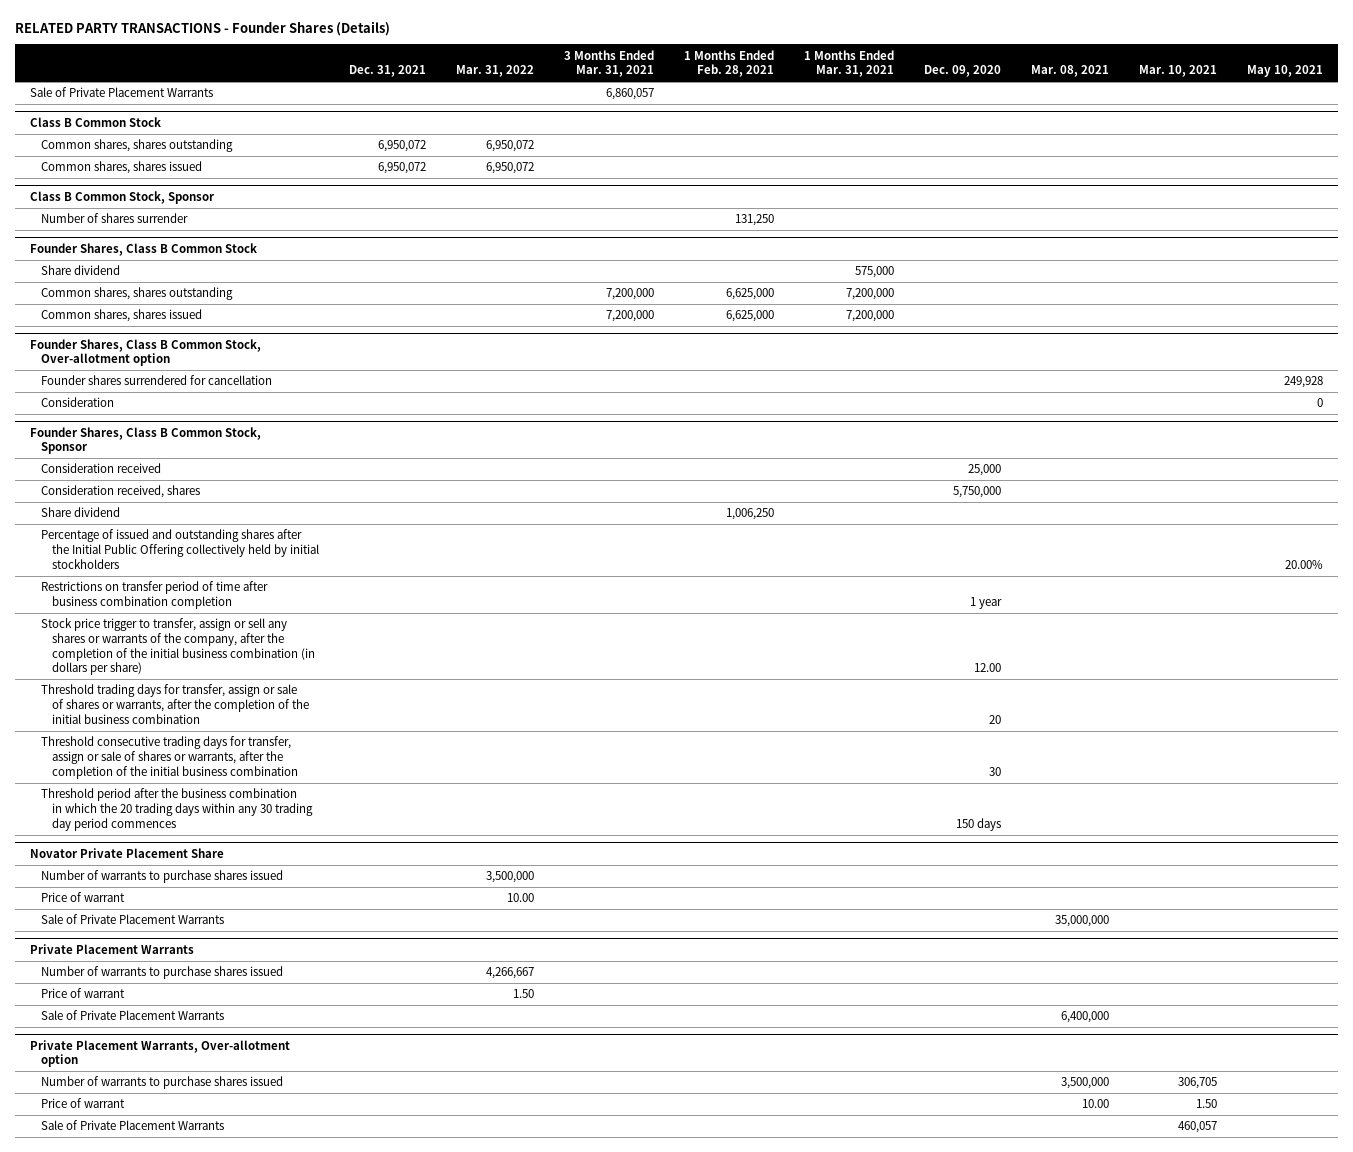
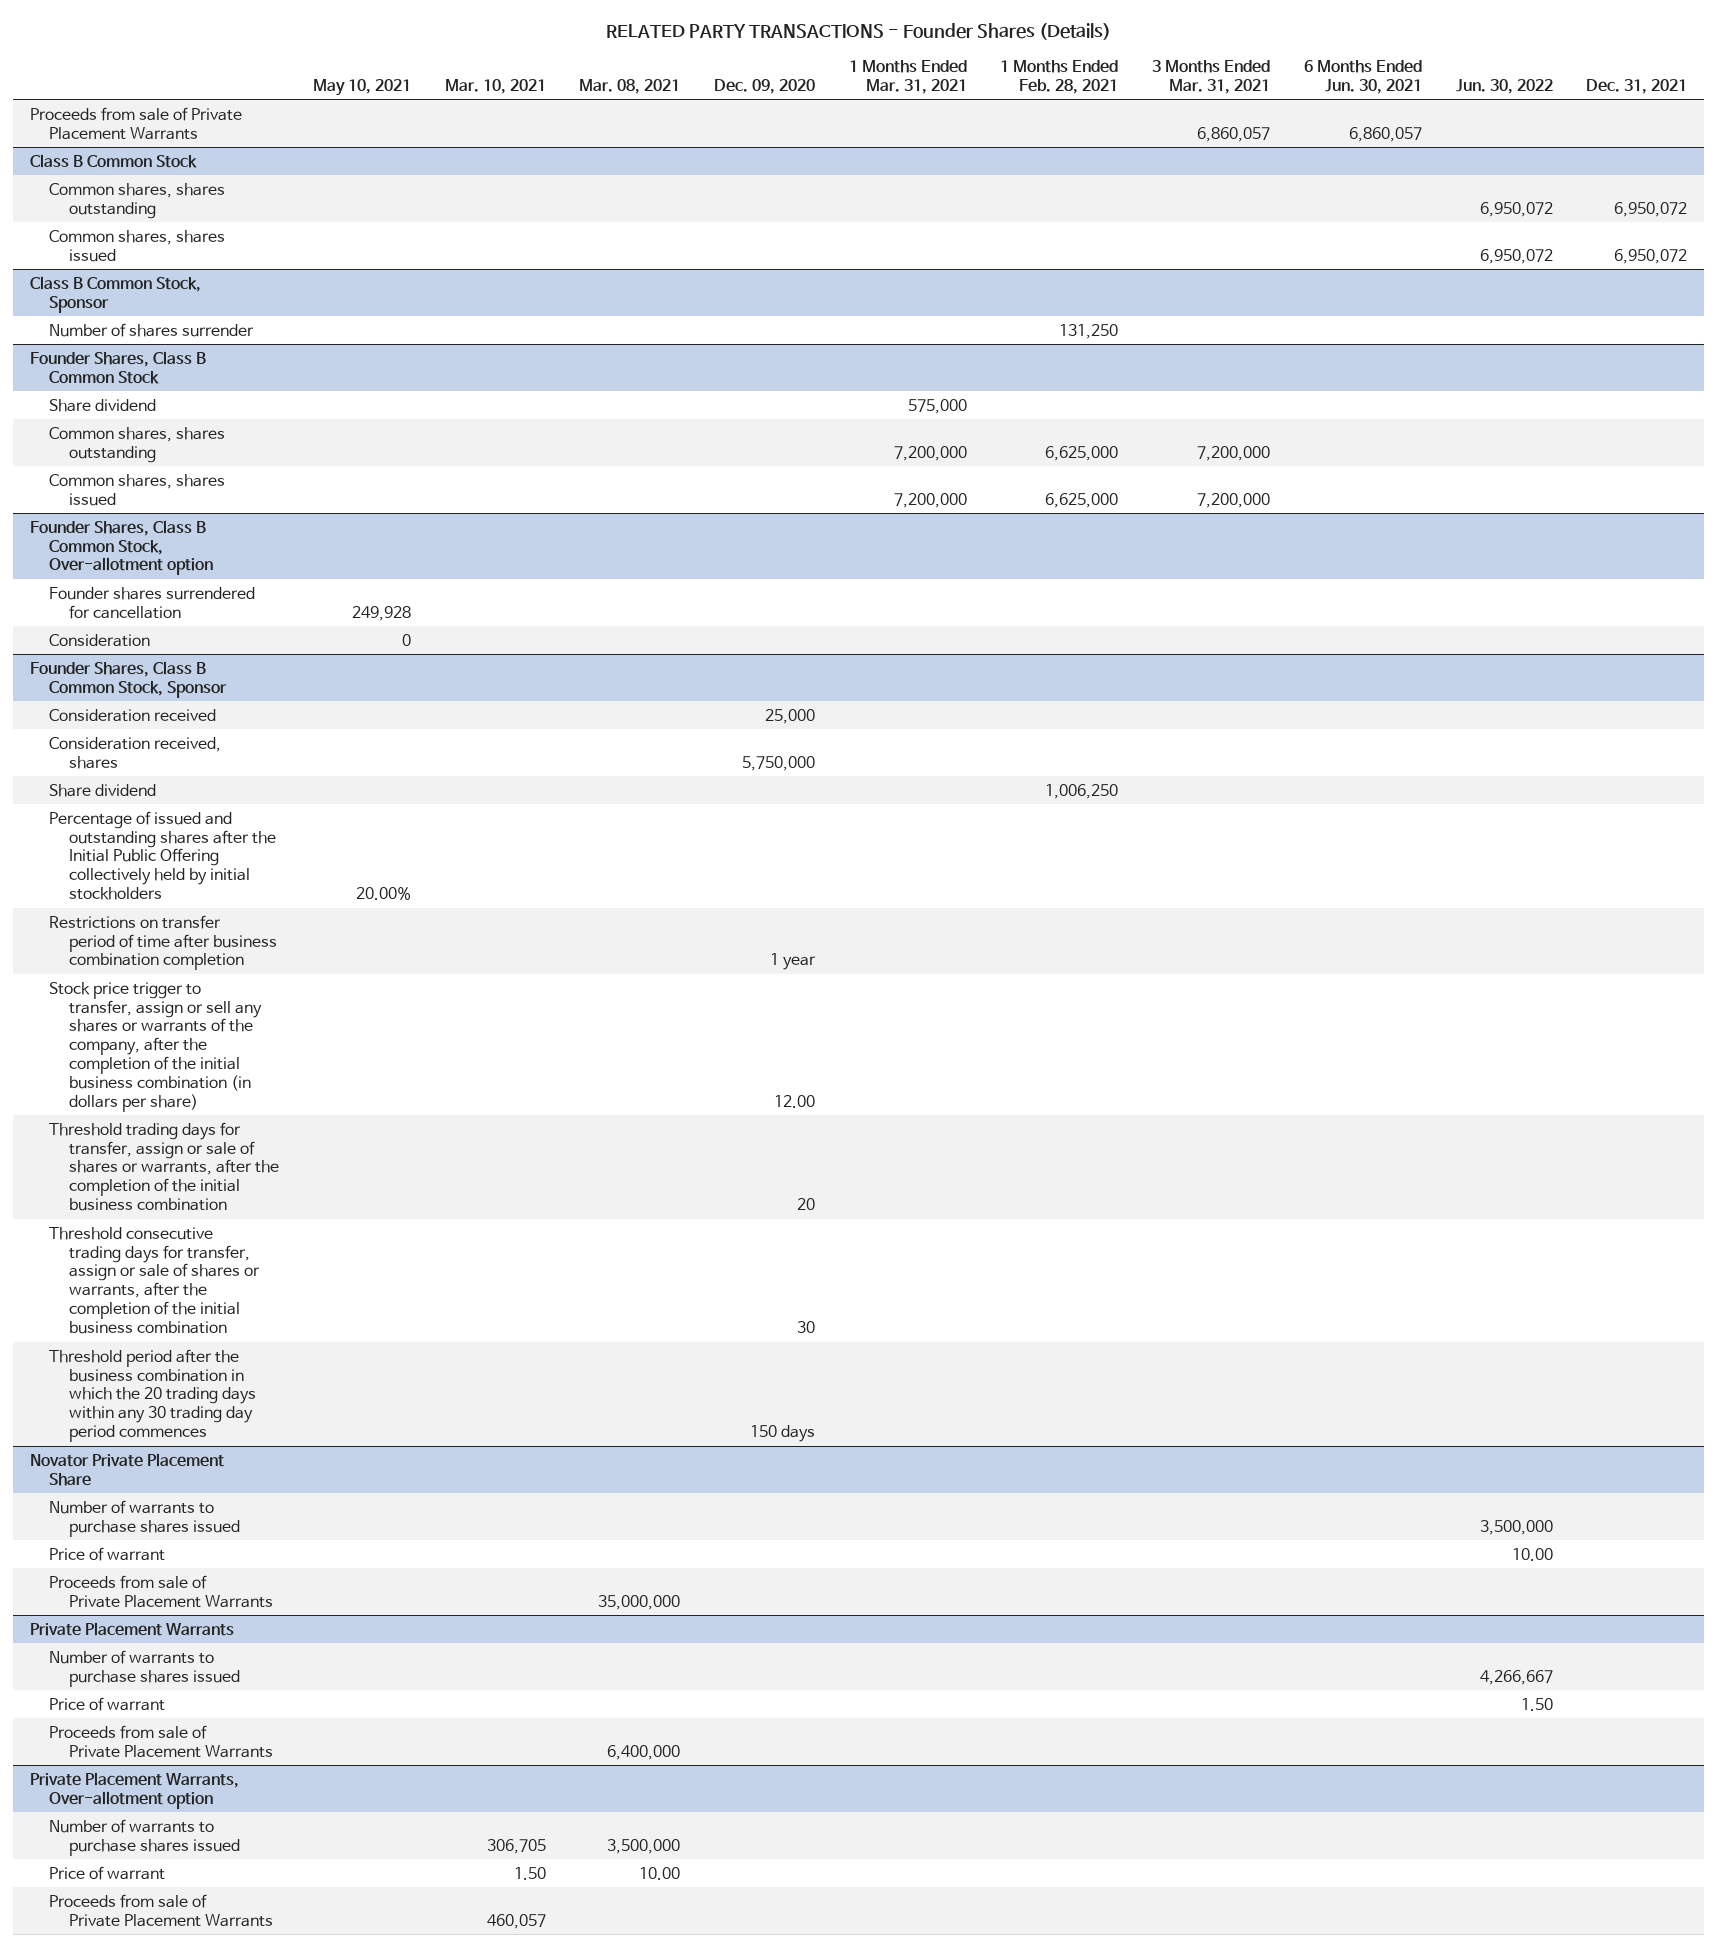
[455,65,534,78] Mar. 31, 2022 -> none
none -> [1303,59,1422,94] 6 Months Ended Jun. 30, 2021
none -> [1455,78,1553,94] Jun. 30, 2022
[30,87,214,98] Sale of Private Placement Warrants -> [29,106,242,140] Proceeds from sale of Private Placement Warrants
[41,914,225,925] Sale of Private Placement Warrants -> [49,1574,274,1608] Proceeds from sale of Private Placement Warrants
[41,1010,225,1021] Sale of Private Placement Warrants -> [49,1724,274,1758] Proceeds from sale of Private Placement Warrants
[41,1120,225,1131] Sale of Private Placement Warrants -> [49,1893,274,1927] Proceeds from sale of Private Placement Warrants

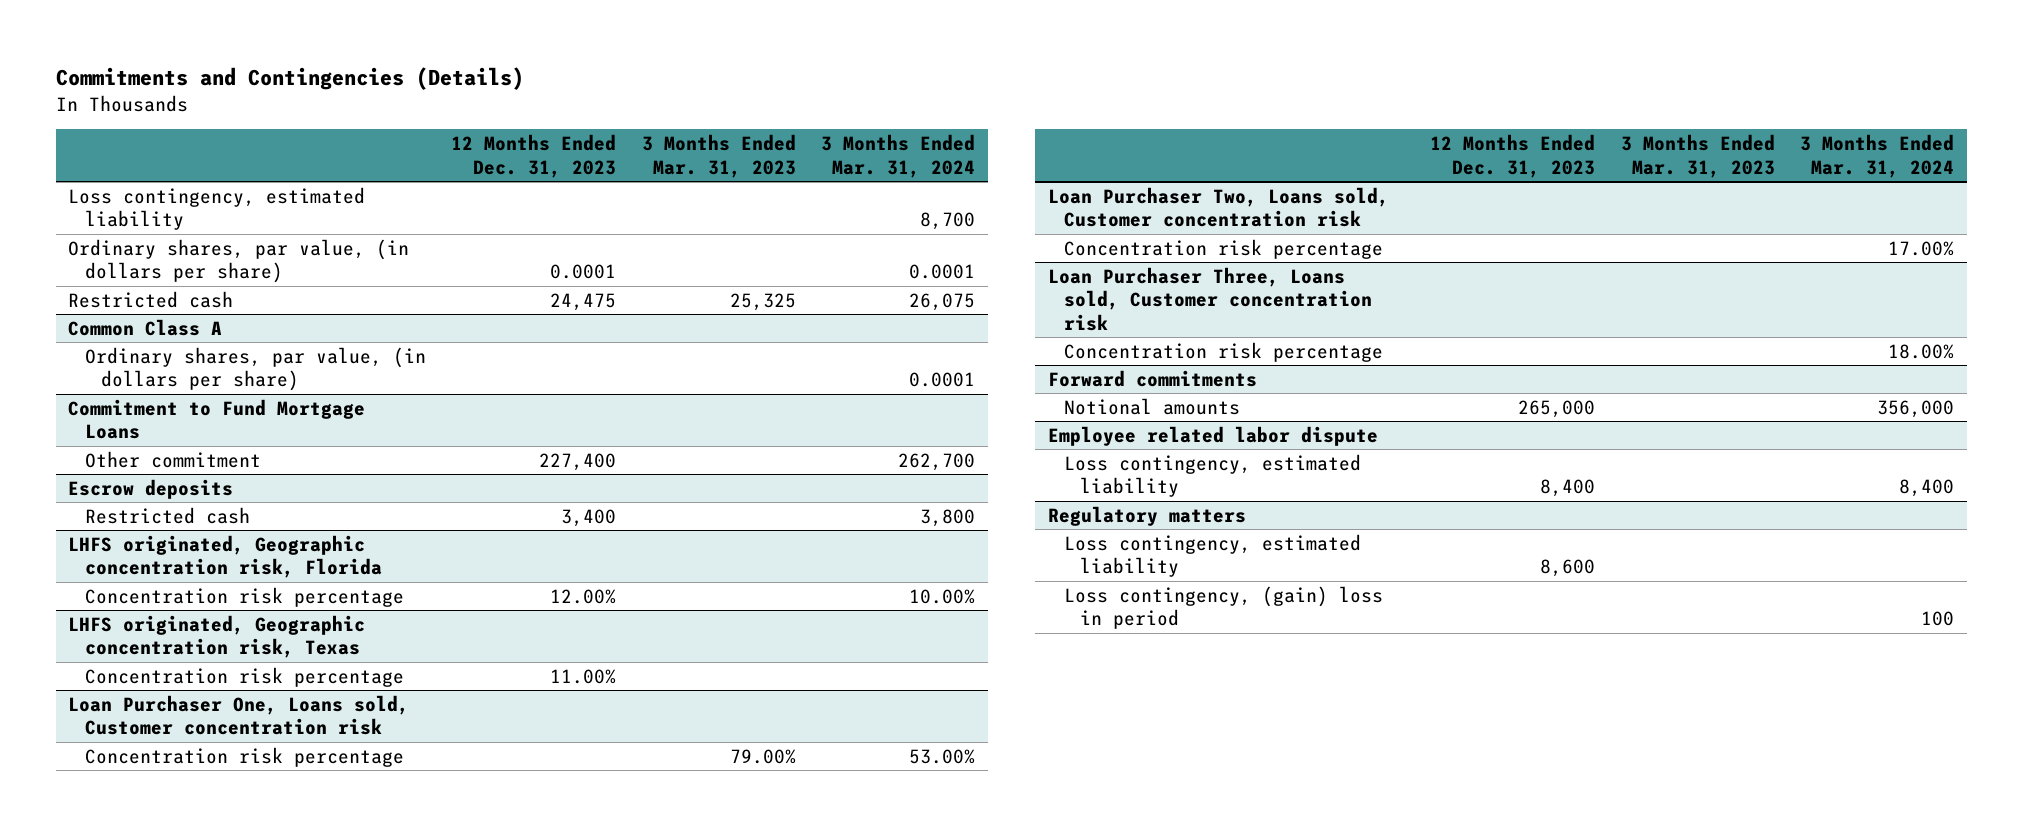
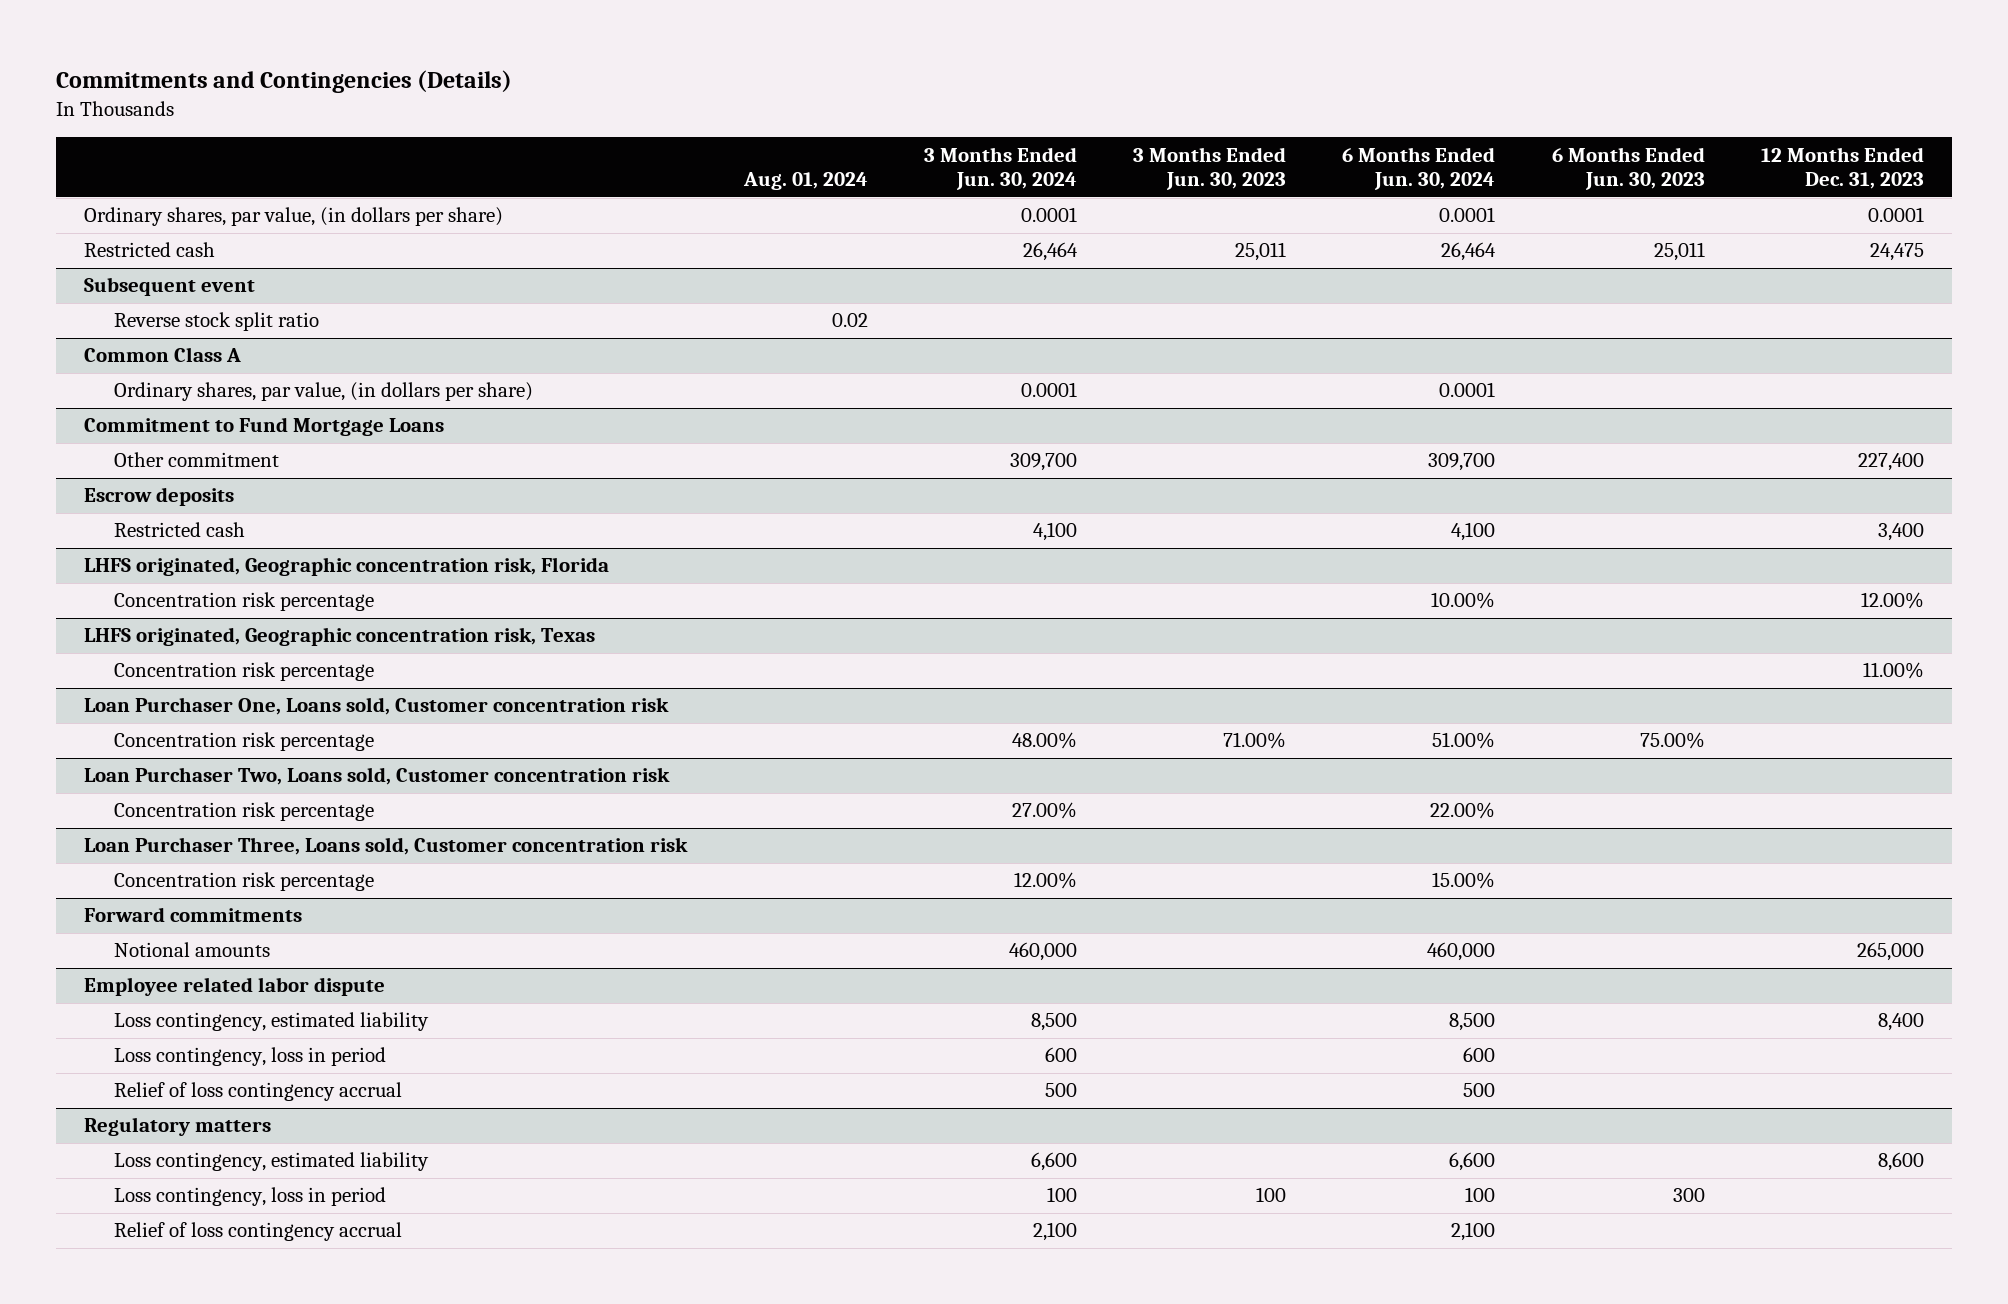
[641,134,796,178] 3 Months Ended Mar. 31, 2023 -> none
[821,134,976,178] 3 Months Ended Mar. 31, 2024 -> none
none -> [742,172,868,191] Aug. 01, 2024
none -> [923,146,1077,191] 3 Months Ended Jun. 30, 2024
none -> [1133,146,1287,191] 3 Months Ended Jun. 30, 2023
none -> [1342,146,1496,191] 6 Months Ended Jun. 30, 2024
none -> [1551,146,1705,191] 6 Months Ended Jun. 30, 2023
[68,186,366,231] Loss contingency, estimated liability -> none
none -> [84,277,256,297] Subsequent event
none -> [113,312,319,332] Reverse stock split ratio
none -> [113,1047,386,1067] Loss contingency, loss in period
none -> [113,1082,402,1102] Relief of loss contingency accrual
[1063,585,1383,630] Loss contingency, (gain) loss in period -> [113,1187,386,1207] Loss contingency, loss in period
none -> [113,1222,402,1242] Relief of loss contingency accrual

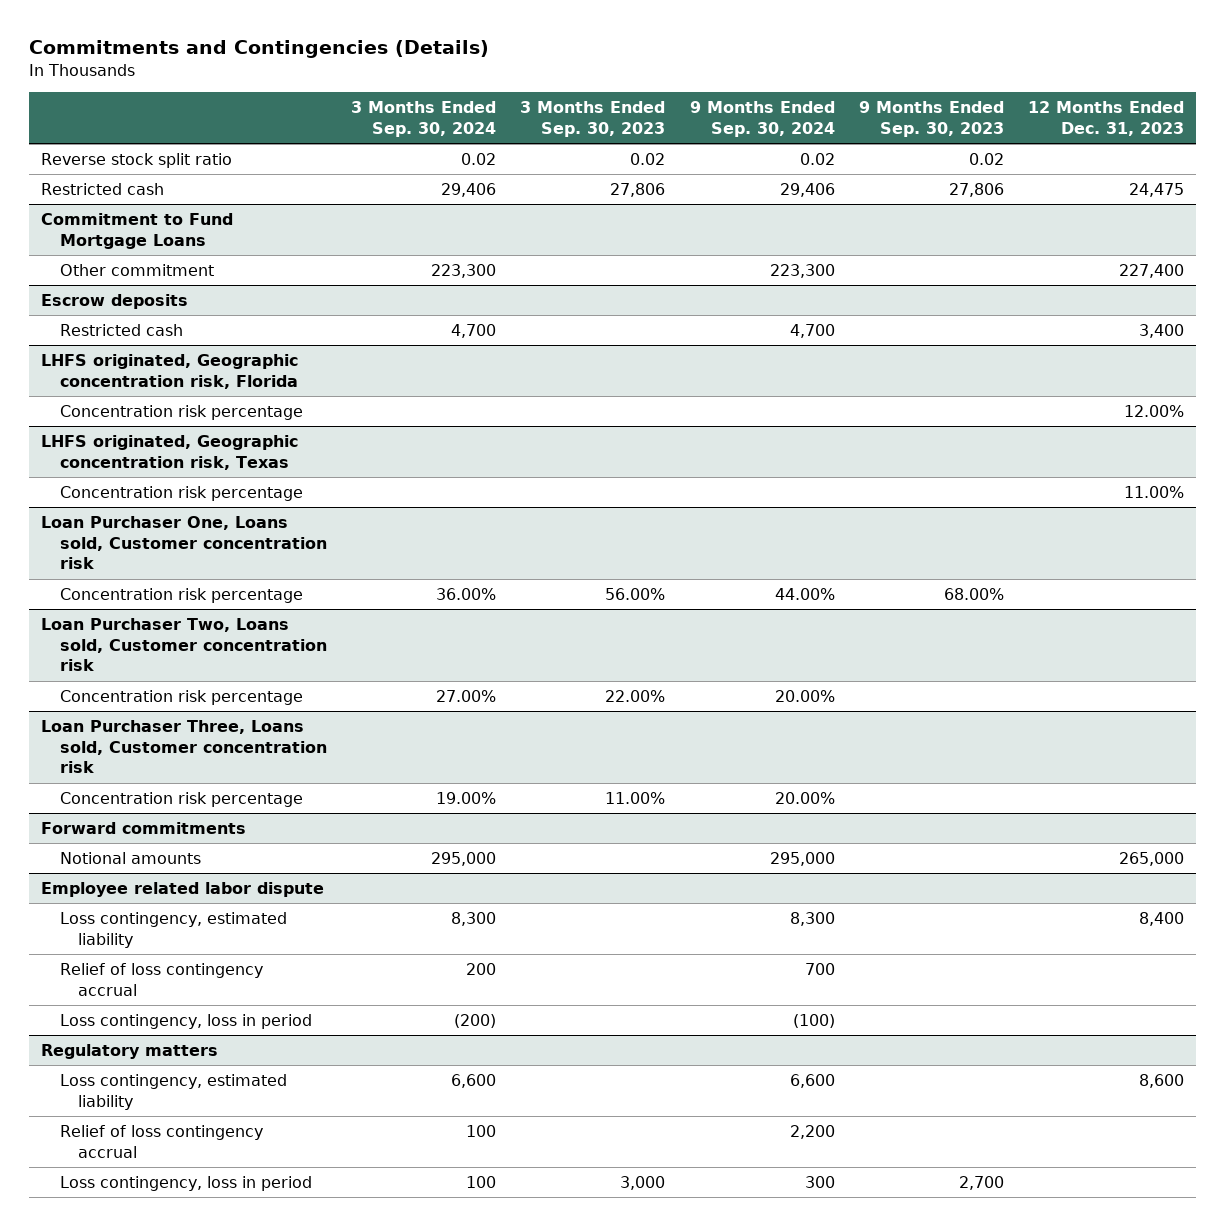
[742,172,868,191] Aug. 01, 2024 -> none
[923,146,1077,191] 3 Months Ended Jun. 30, 2024 -> none
[1133,146,1287,191] 3 Months Ended Jun. 30, 2023 -> none
[1342,146,1496,191] 6 Months Ended Jun. 30, 2024 -> none
[1551,146,1705,191] 6 Months Ended Jun. 30, 2023 -> none
none -> [351,101,497,137] 3 Months Ended Sep. 30, 2024
none -> [520,101,666,137] 3 Months Ended Sep. 30, 2023
none -> [689,101,835,137] 9 Months Ended Sep. 30, 2024
none -> [858,101,1004,137] 9 Months Ended Sep. 30, 2023
[84,207,504,227] Ordinary shares, par value, (in dollars per share) -> none
none -> [41,153,233,169] Reverse stock split ratio
[84,277,256,297] Subsequent event -> none
[113,312,319,332] Reverse stock split ratio -> none
[84,347,242,363] Common Class A -> none
[113,382,533,402] Ordinary shares, par value, (in dollars per share) -> none
[113,1047,386,1067] Loss contingency, loss in period -> [59,1014,312,1030] Loss contingency, loss in period
[113,1187,386,1207] Loss contingency, loss in period -> [59,1176,312,1192] Loss contingency, loss in period

